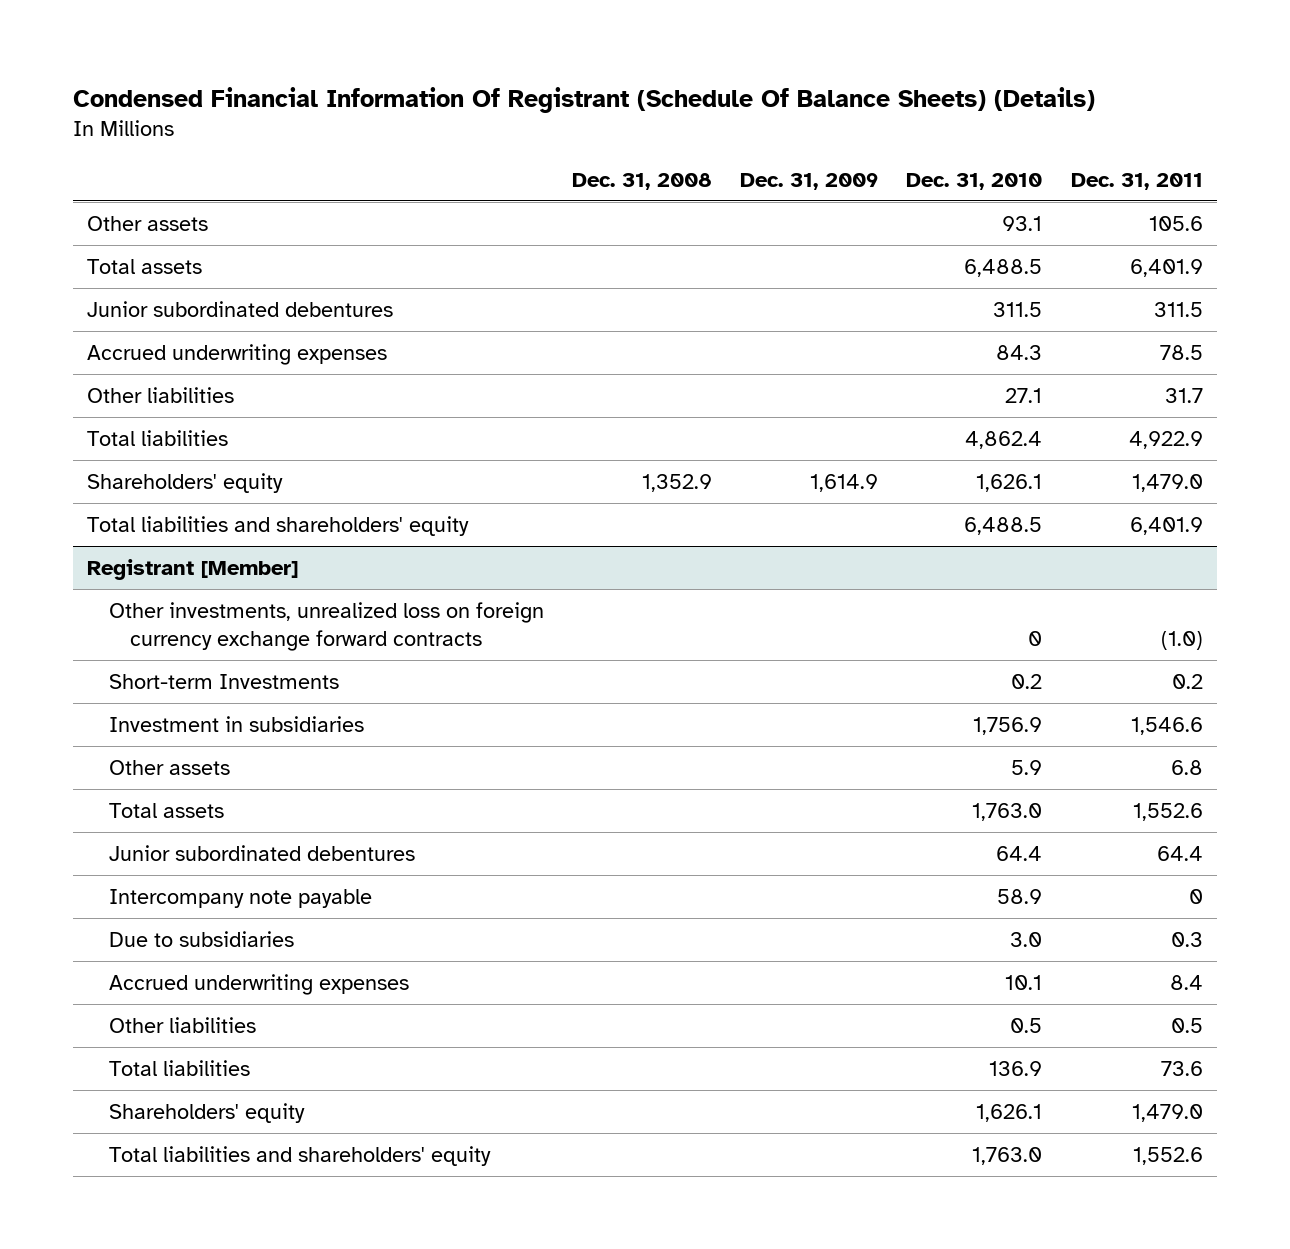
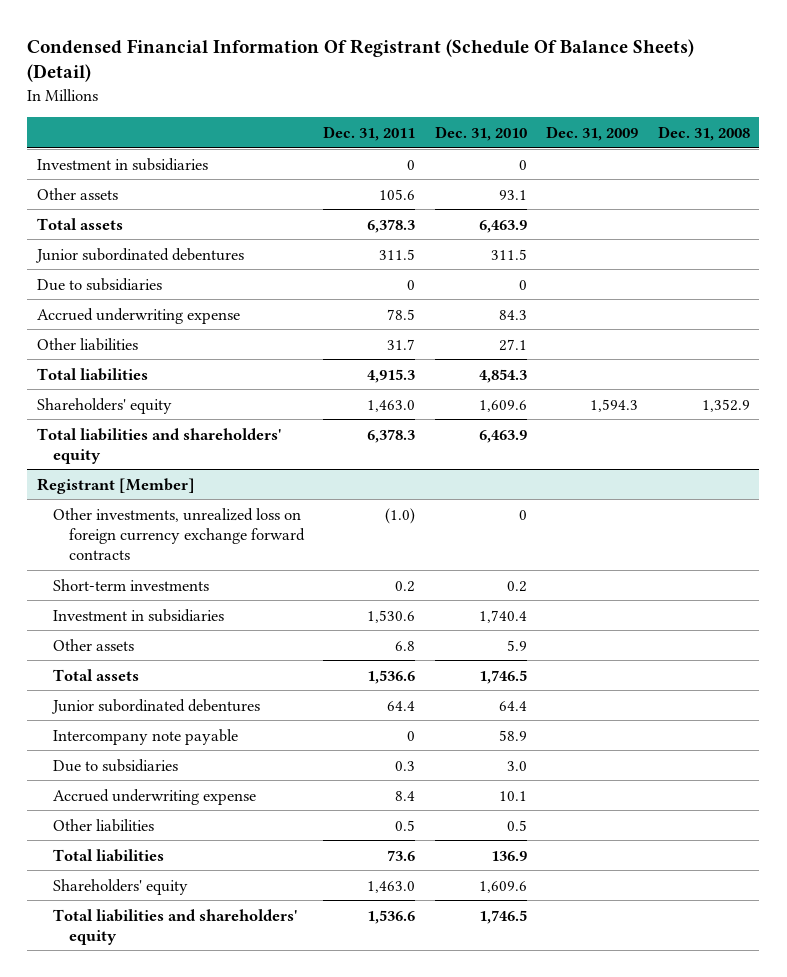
[72,86,1095,113] Condensed Financial Information Of Registrant (Schedule Of Balance Sheets) (Details) -> [27,38,695,83] Condensed Financial Information Of Registrant (Schedule Of Balance Sheets) (Detail)
none -> [37,157,209,171] Investment in subsidiaries
[964,258,1043,277] 6,488.5 -> [478,219,527,233] 6,463.9
[1129,258,1203,277] 6,401.9 -> [367,218,416,233] 6,378.3
none -> [37,277,163,291] Due to subsidiaries
[87,343,388,365] Accrued underwriting expenses -> [37,307,241,324] Accrued underwriting expense
[965,430,1043,449] 4,862.4 -> [478,368,527,383] 4,854.3
[1128,430,1203,449] 4,922.9 -> [367,368,416,383] 4,915.3
[810,473,879,492] 1,614.9 -> [590,398,639,412] 1,594.3
[976,473,1043,492] 1,626.1 -> [478,399,527,412] 1,609.6
[1131,473,1203,492] 1,479.0 -> [367,399,416,412] 1,463.0
[964,516,1043,535] 6,488.5 -> [478,429,527,443] 6,463.9
[1129,516,1203,535] 6,401.9 -> [367,428,416,443] 6,378.3
[108,673,339,689] Short-term Investments -> [53,578,210,591] Short-term investments
[973,716,1043,735] 1,756.9 -> [478,609,527,623] 1,740.4
[1130,716,1203,735] 1,546.6 -> [367,609,416,623] 1,530.6
[972,802,1043,821] 1,763.0 -> [478,669,527,684] 1,746.5
[1132,802,1203,821] 1,552.6 -> [367,669,416,684] 1,536.6
[108,973,409,995] Accrued underwriting expenses -> [53,788,257,805] Accrued underwriting expense
[976,1103,1043,1122] 1,626.1 -> [478,880,527,893] 1,609.6
[1131,1103,1203,1122] 1,479.0 -> [367,880,416,893] 1,463.0
[972,1146,1043,1165] 1,763.0 -> [478,909,527,924] 1,746.5
[1132,1146,1203,1165] 1,552.6 -> [367,909,416,924] 1,536.6

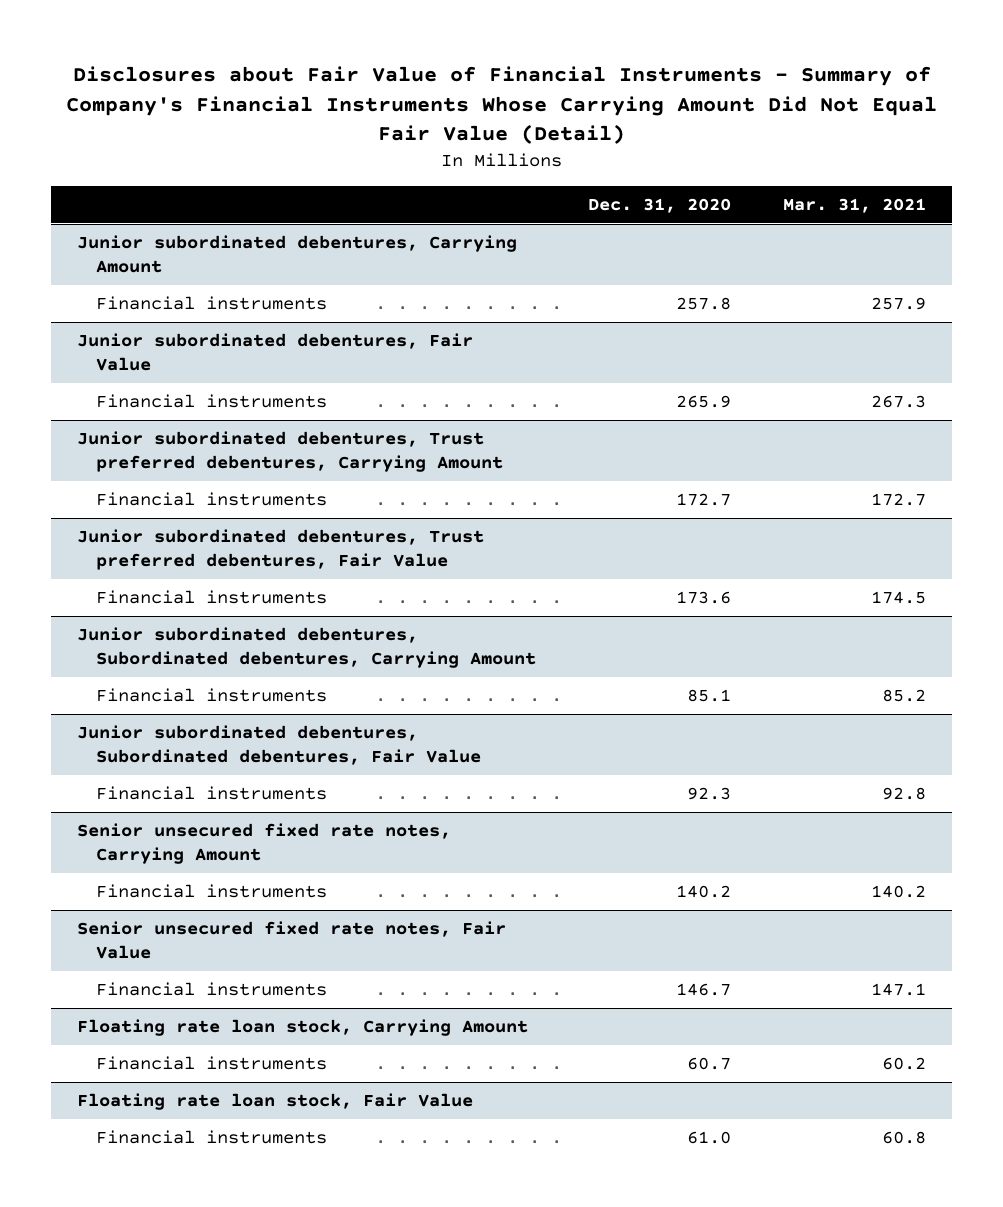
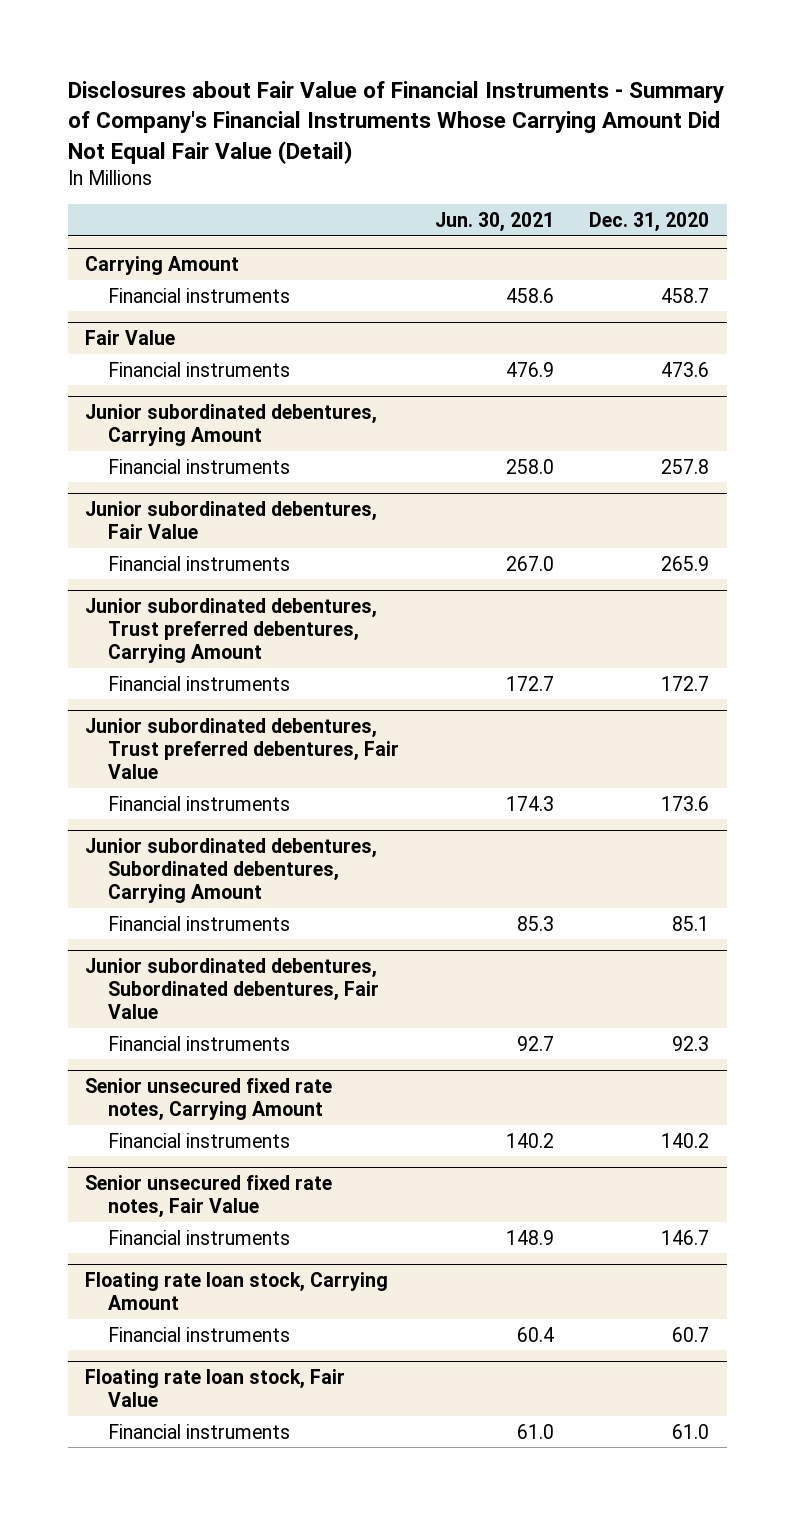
[783,197,927,213] Mar. 31, 2021 -> none
none -> [434,212,554,233] Jun. 30, 2021
none -> [85,256,240,276] Carrying Amount
none -> [107,287,290,303] Financial instruments
none -> [85,330,176,346] Fair Value
none -> [107,361,290,377] Financial instruments

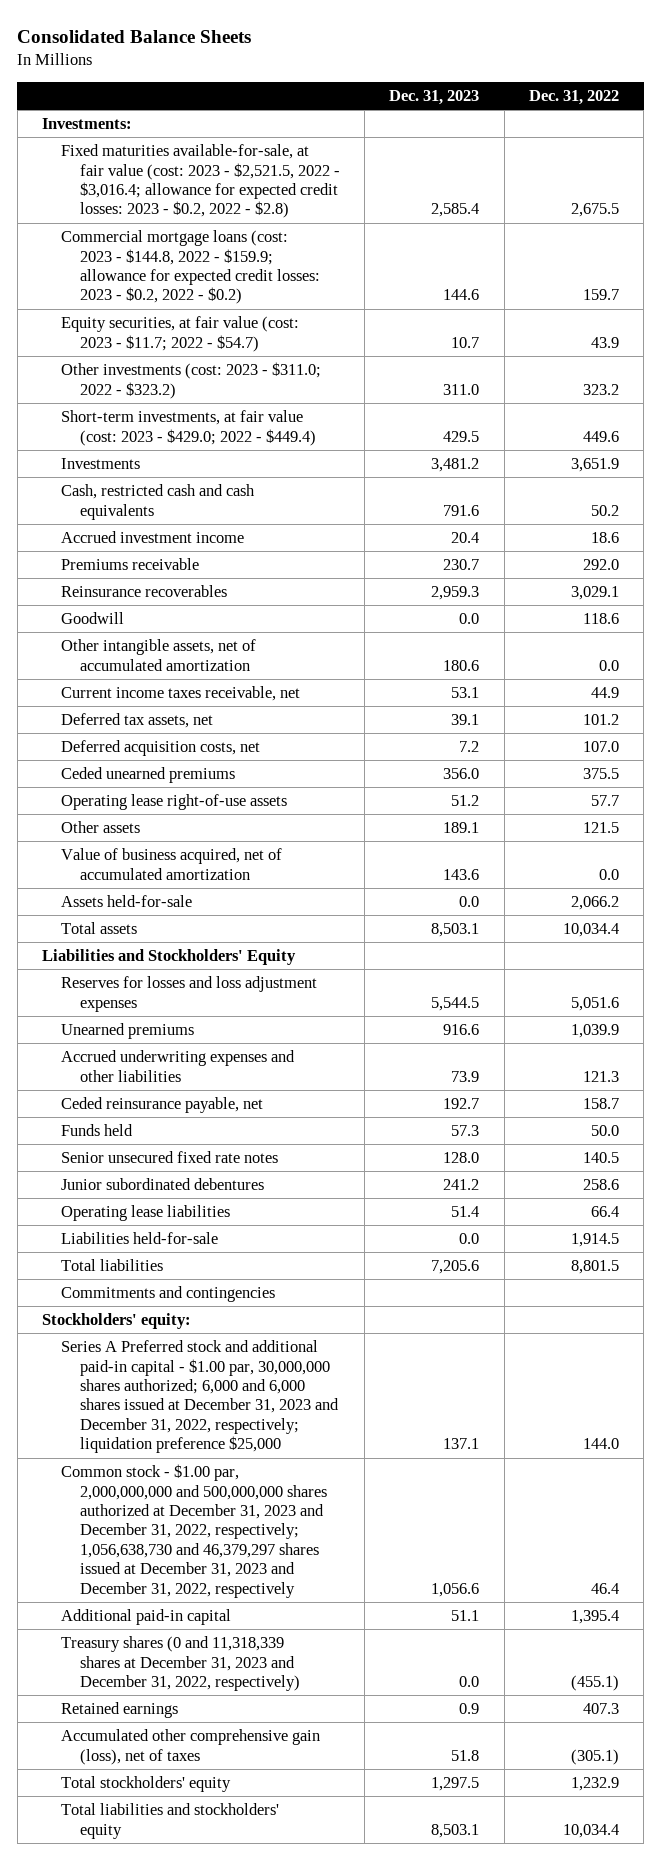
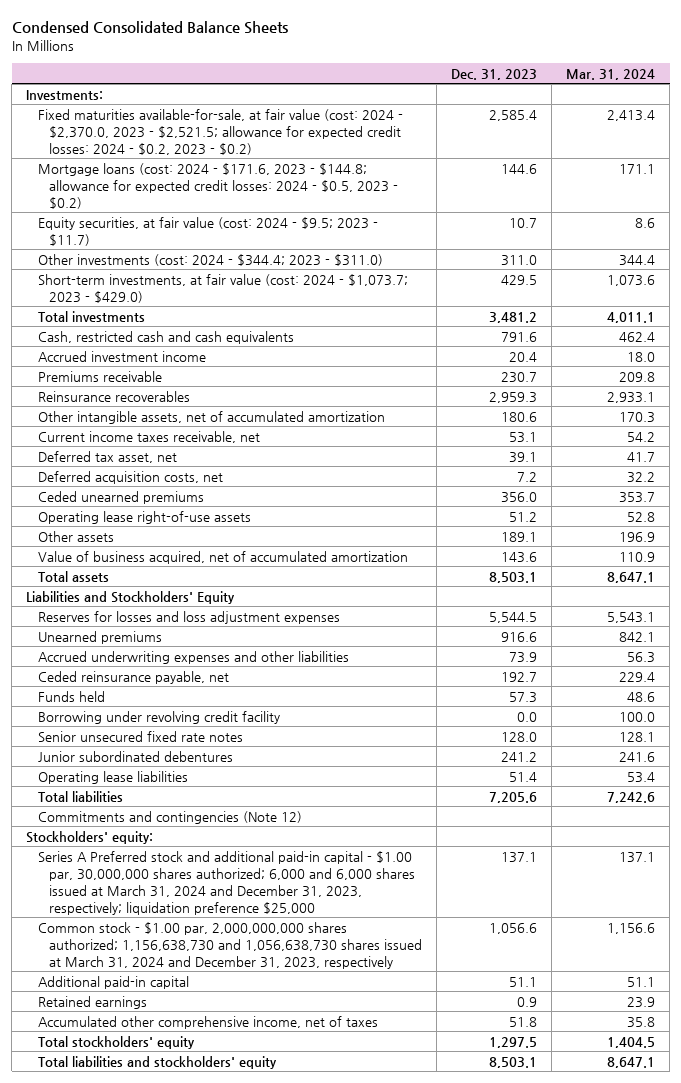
[17,29,252,43] Consolidated Balance Sheets -> [11,20,288,34] Condensed Consolidated Balance Sheets
[528,89,619,105] Dec. 31, 2022 -> none
none -> [566,68,656,80] Mar. 31, 2024
[61,144,341,219] Fixed maturities available-for-sale, at fair value (cost: 2023 - $2,521.5, 2022 - $3,016.4; allowance for expected credit losses: 2023 - $0.2, 2022 - $2.8) -> [37,108,403,155] Fixed maturities available-for-sale, at fair value (cost: 2024 - $2,370.0, 2023 - $2,521.5; allowance for expected credit losses: 2024 - $0.2, 2023 - $0.2)
[61,230,321,305] Commercial mortgage loans (cost: 2023 - $144.8, 2022 - $159.9; allowance for expected credit losses: 2023 - $0.2, 2022 - $0.2) -> [37,162,399,209] Mortgage loans (cost: 2024 - $171.6, 2023 - $144.8; allowance for expected credit losses: 2024 - $0.5, 2023 - $0.2)
[61,316,300,352] Equity securities, at fair value (cost: 2023 - $11.7; 2022 - $54.7) -> [37,216,378,246] Equity securities, at fair value (cost: 2024 - $9.5; 2023 - $11.7)
[61,362,322,399] Other investments (cost: 2023 - $311.0; 2022 - $323.2) -> [37,253,383,266] Other investments (cost: 2024 - $344.4; 2023 - $311.0)
[61,410,317,446] Short-term investments, at fair value (cost: 2023 - $429.0; 2022 - $449.4) -> [37,273,408,303] Short-term investments, at fair value (cost: 2024 - $1,073.7; 2023 - $429.0)
[61,458,141,470] Investments -> [37,310,145,322] Total investments
[61,612,125,625] Goodwill -> none
[61,713,214,729] Deferred tax assets, net -> [37,450,177,463] Deferred tax asset, net
[61,895,193,908] Assets held-for-sale -> none
none -> [37,710,280,724] Borrowing under revolving credit facility
[61,1232,219,1245] Liabilities held-for-sale -> none
[61,1286,276,1303] Commitments and contingencies -> [37,810,302,824] Commitments and contingencies (Note 12)
[61,1340,340,1454] Series A Preferred stock and additional paid-in capital - $1.00 par, 30,000,000 shares authorized; 6,000 and 6,000 shares issued at December 31, 2023 and December 31, 2022, respectively; liquidation preference $25,000 -> [37,850,416,915] Series A Preferred stock and additional paid-in capital - $1.00 par, 30,000,000 shares authorized; 6,000 and 6,000 shares issued at March 31, 2024 and December 31, 2023, respectively; liquidation preference $25,000
[61,1464,328,1598] Common stock - $1.00 par, 2,000,000,000 and 500,000,000 shares authorized at December 31, 2023 and December 31, 2022, respectively; 1,056,638,730 and 46,379,297 shares issued at December 31, 2023 and December 31, 2022, respectively -> [37,921,423,969] Common stock - $1.00 par, 2,000,000,000 shares authorized; 1,156,638,730 and 1,056,638,730 shares issued at March 31, 2024 and December 31, 2023, respectively
[61,1636,301,1691] Treasury shares (0 and 11,318,339 shares at December 31, 2023 and December 31, 2022, respectively) -> none
[61,1729,321,1765] Accumulated other comprehensive gain (loss), net of taxes -> [37,1015,378,1029] Accumulated other comprehensive income, net of taxes

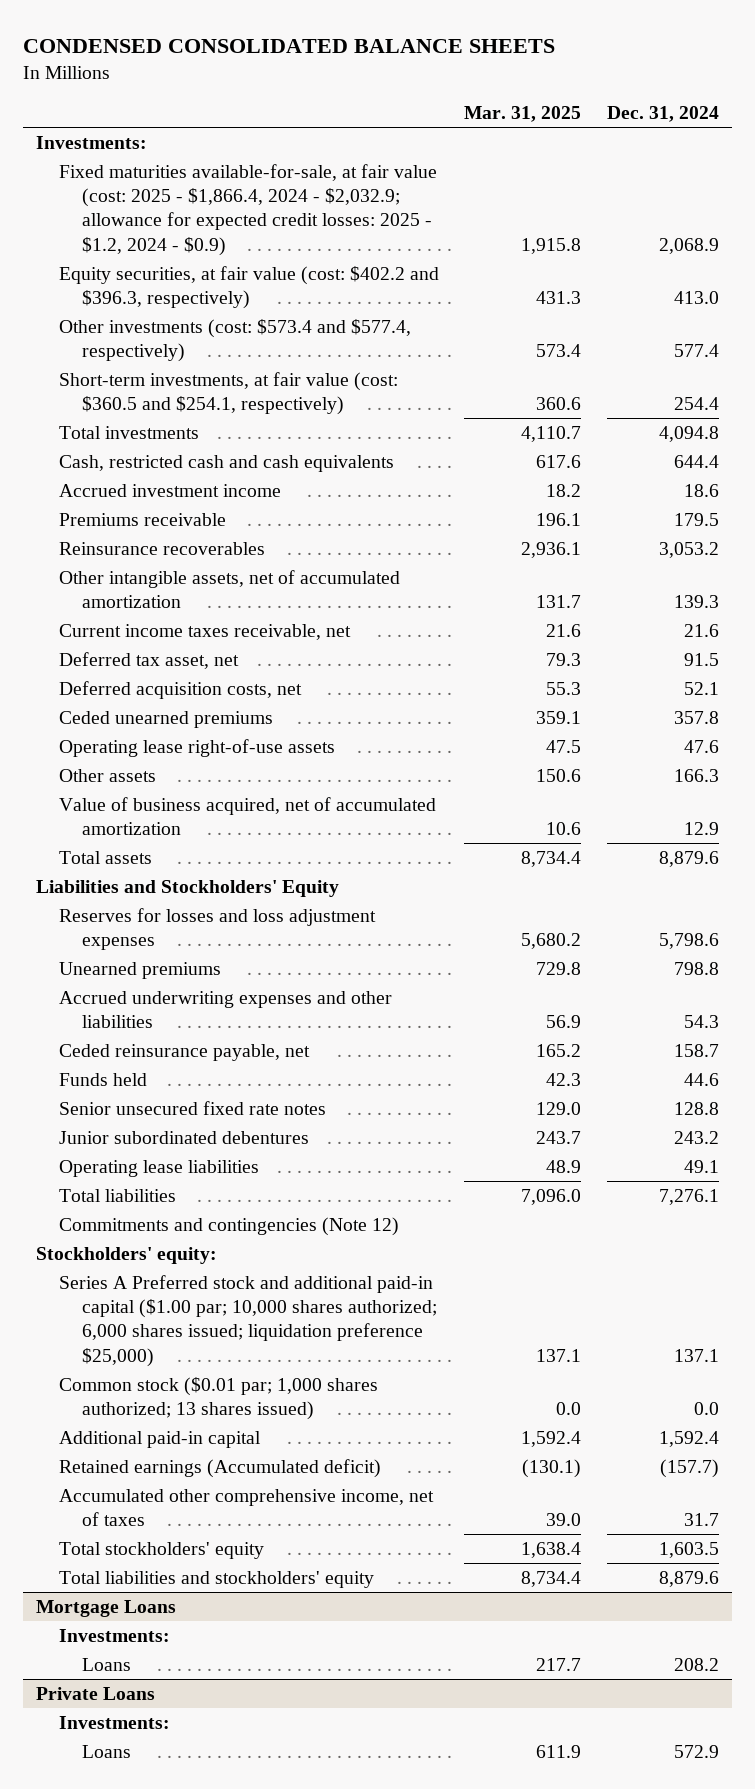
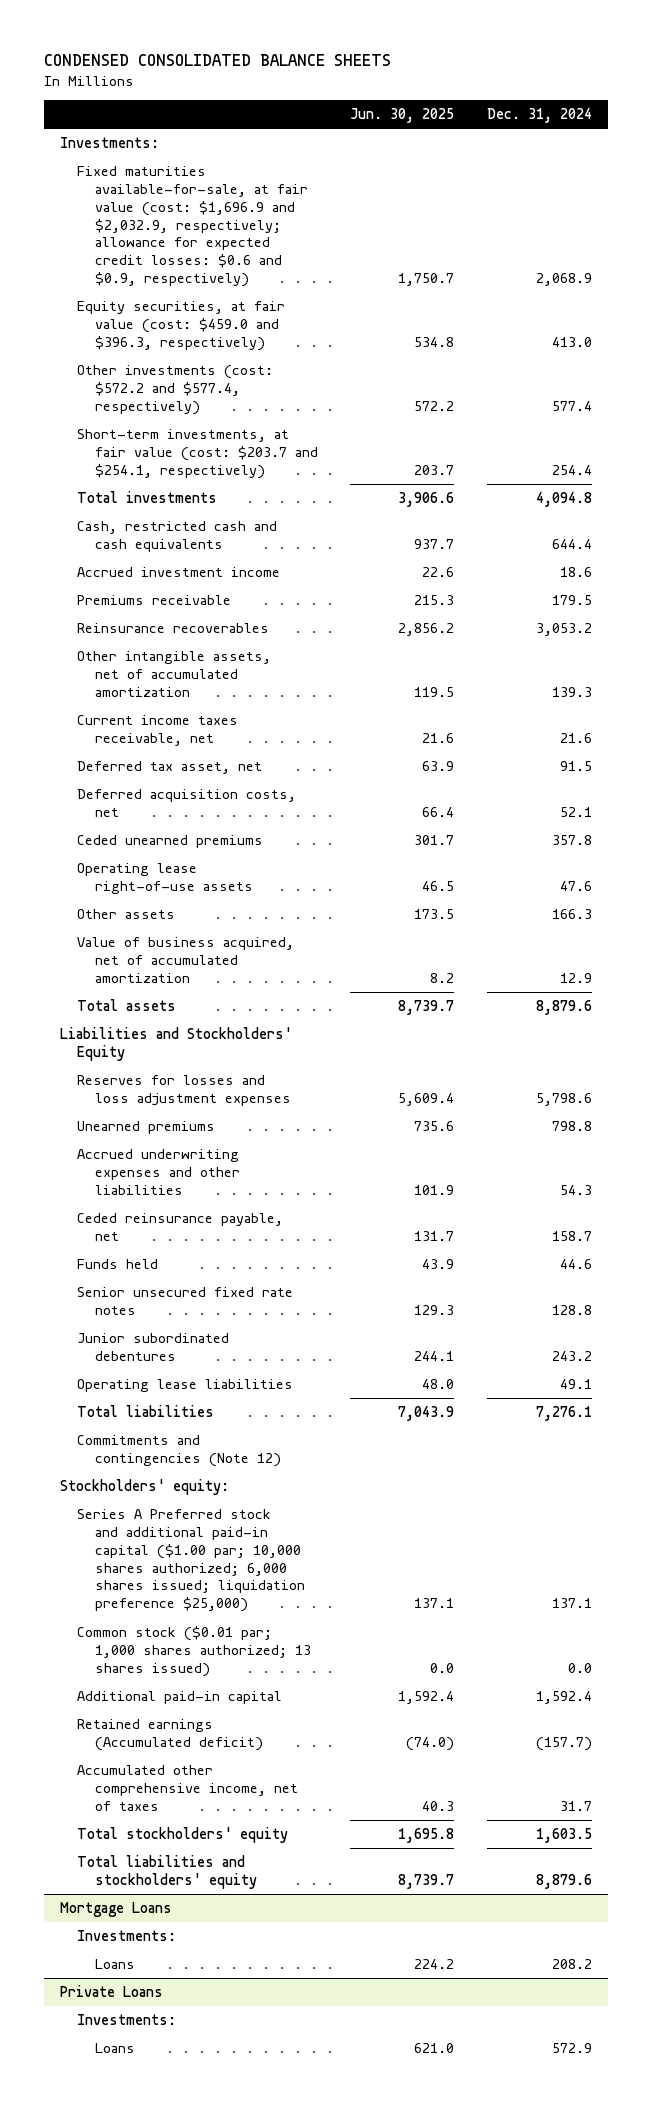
[464,106,582,123] Mar. 31, 2025 -> none
none -> [350,108,455,124] Jun. 30, 2025
[58,163,437,256] Fixed maturities available-for-sale, at fair value (cost: 2025 - $1,866.4, 2024 - $2,032.9; allowance for expected credit losses: 2025 - $1.2, 2024 - $0.9) -> [77,166,308,288] Fixed maturities available-for-sale, at fair value (cost: $1,696.9 and $2,032.9, respectively; allowance for expected credit losses: $0.6 and $0.9, respectively)
[58,265,439,310] Equity securities, at fair value (cost: $402.2 and $396.3, respectively) -> [77,301,286,351] Equity securities, at fair value (cost: $459.0 and $396.3, respectively)
[58,318,411,363] Other investments (cost: $573.4 and $577.4, respectively) -> [77,365,274,415] Other investments (cost: $572.2 and $577.4, respectively)
[58,371,398,416] Short-term investments, at fair value (cost: $360.5 and $254.1, respectively) -> [77,429,318,479] Short-term investments, at fair value (cost: $203.7 and $254.1, respectively)

